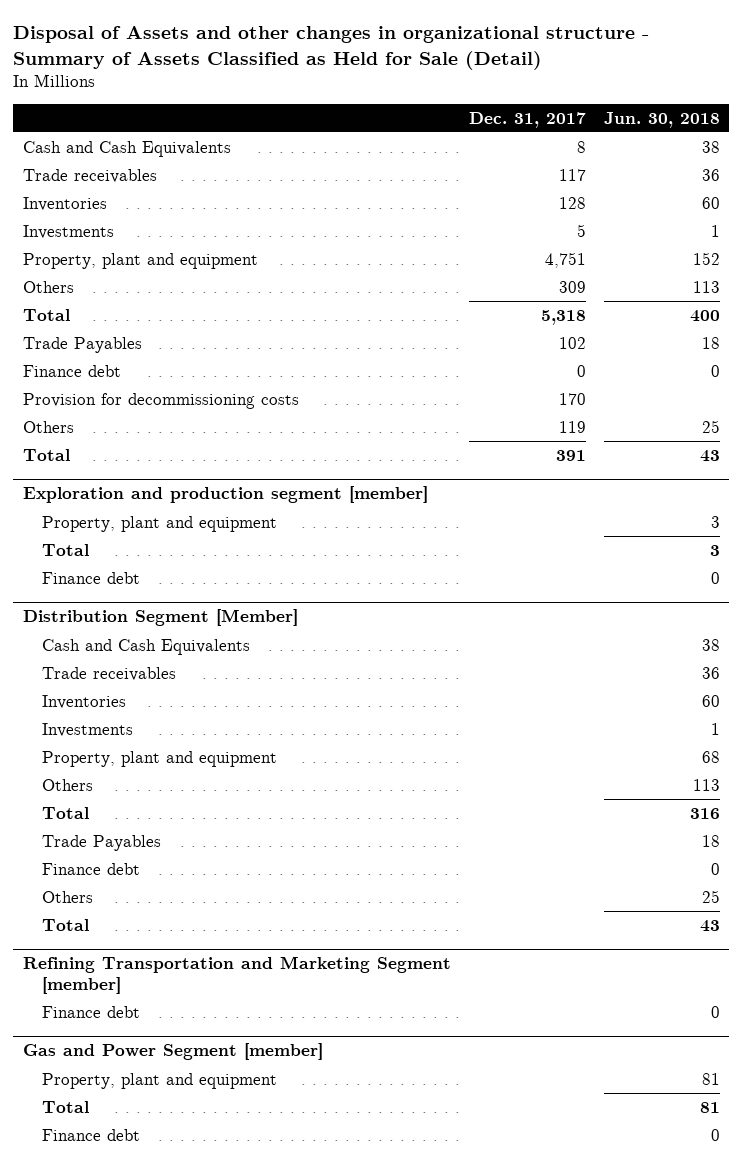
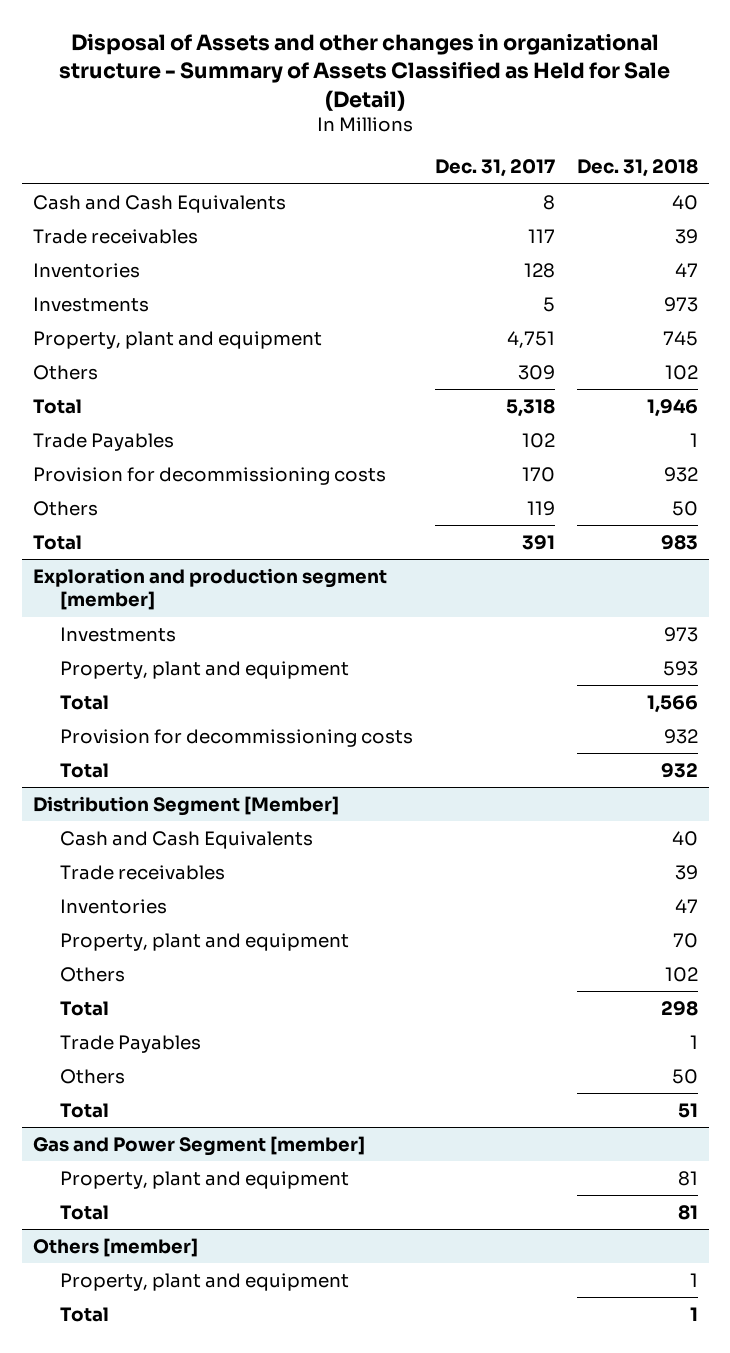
[604,111,721,128] Jun. 30, 2018 -> none
none -> [576,159,698,178] Dec. 31, 2018
[22,364,121,377] Finance debt -> none
none -> [60,626,177,642] Investments
[41,571,140,584] Finance debt -> none
none -> [60,728,414,747] Provision for decommissioning costs
none -> [60,762,110,778] Total
[41,722,133,737] Investments -> none
[41,862,140,875] Finance debt -> none
[22,956,451,994] Refining Transportation and Marketing Segment [member] -> none
[41,1005,140,1018] Finance debt -> none
[41,1128,140,1141] Finance debt -> none
none -> [32,1237,198,1257] Others [member]
none -> [60,1272,350,1291] Property, plant and equipment
none -> [60,1306,110,1322] Total

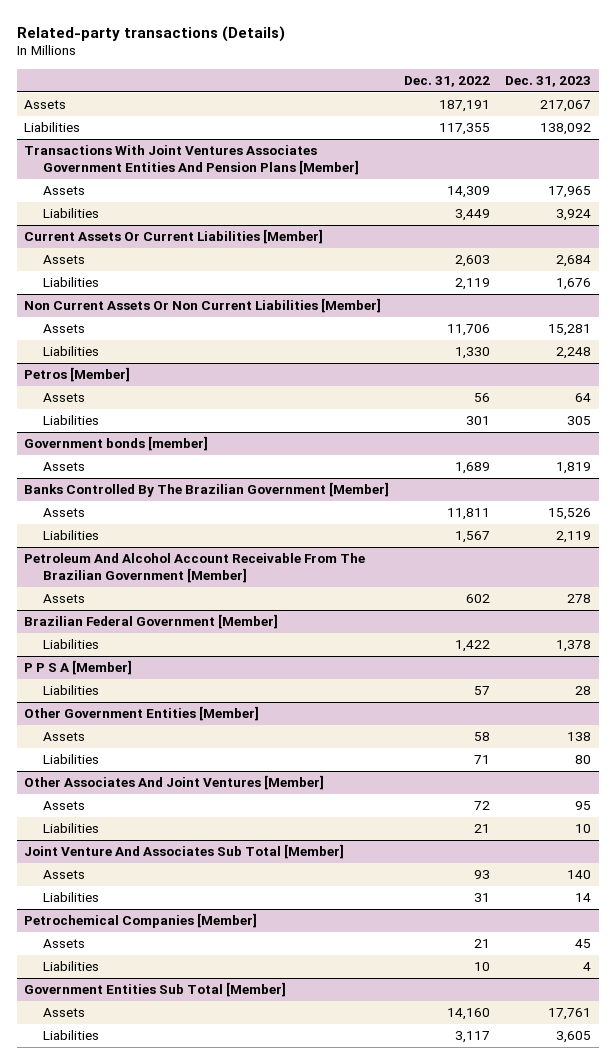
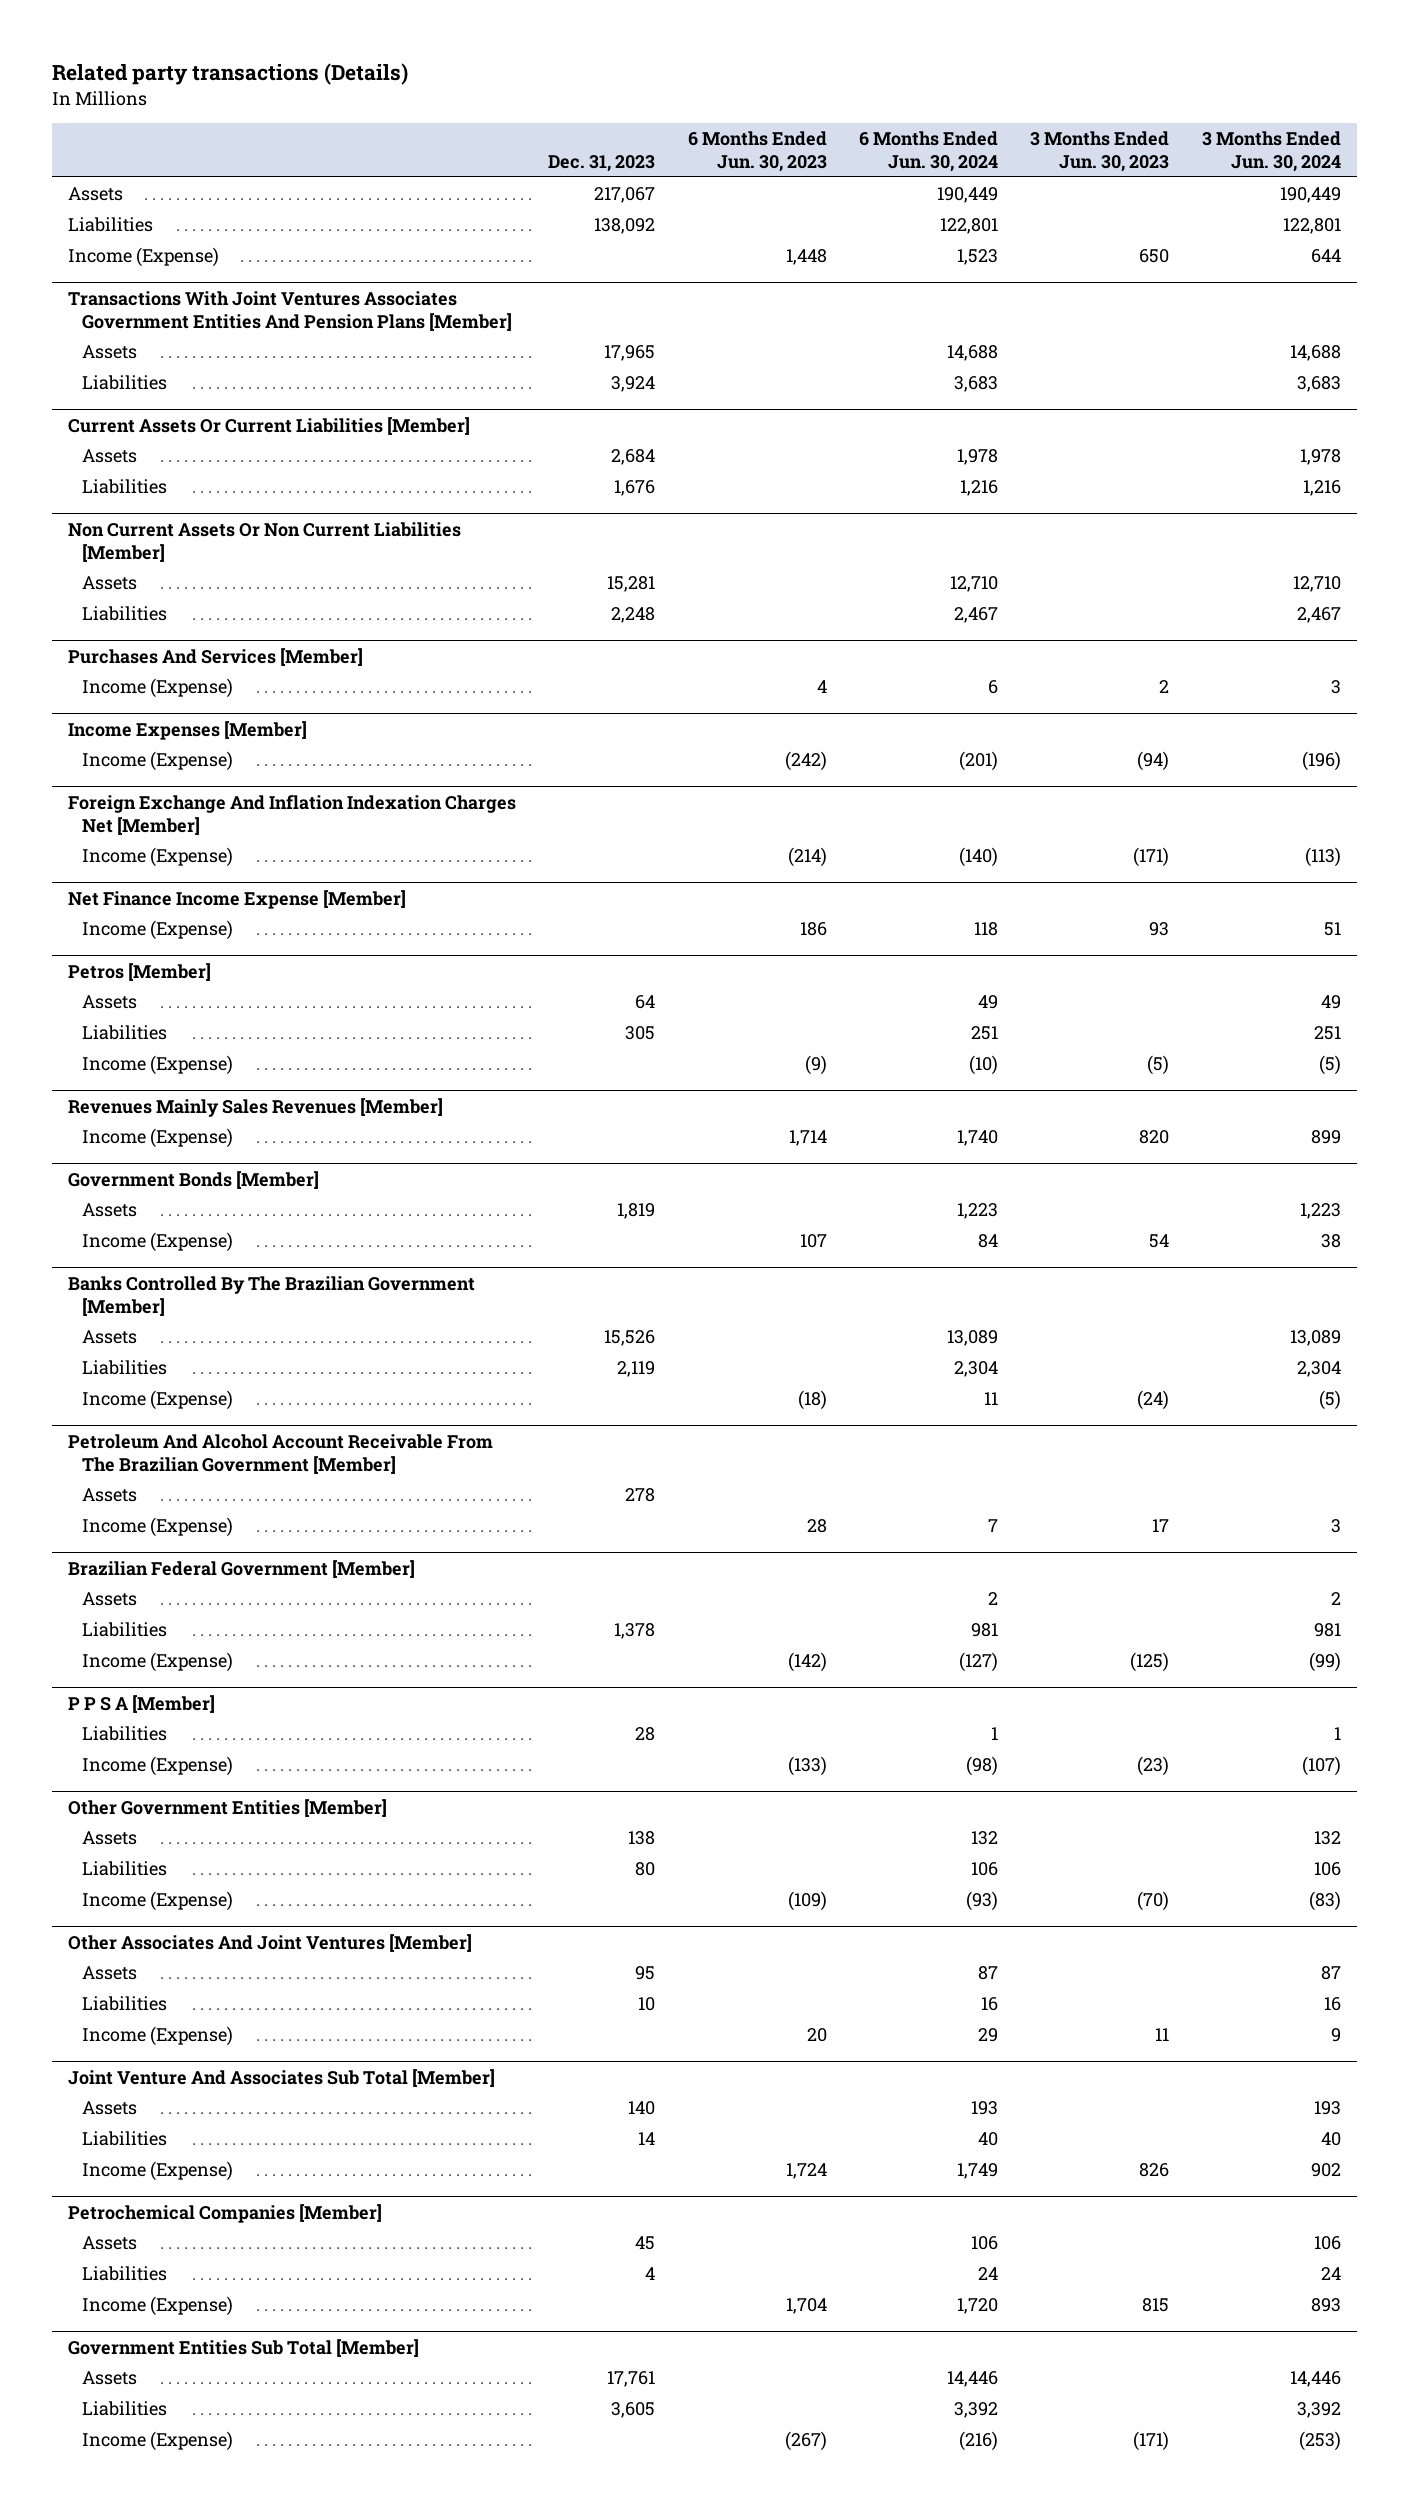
[16,25,285,42] Related-party transactions (Details) -> [51,62,408,85] Related party transactions (Details)
[404,75,491,87] Dec. 31, 2022 -> none
none -> [687,130,827,172] 6 Months Ended Jun. 30, 2023
none -> [858,130,998,172] 6 Months Ended Jun. 30, 2024
none -> [1030,130,1170,172] 3 Months Ended Jun. 30, 2023
none -> [1201,130,1341,172] 3 Months Ended Jun. 30, 2024
none -> [67,247,219,268] Income (Expense)
none -> [67,647,363,666] Purchases And Services [Member]
none -> [82,678,234,699] Income (Expense)
none -> [67,720,307,740] Income Expenses [Member]
none -> [82,751,234,772] Income (Expense)
none -> [67,794,516,835] Foreign Exchange And Inflation Indexation Charges Net [Member]
none -> [82,847,234,868] Income (Expense)
none -> [67,889,406,909] Net Finance Income Expense [Member]
none -> [82,920,234,941] Income (Expense)
none -> [82,1055,234,1076] Income (Expense)
none -> [67,1097,443,1117] Revenues Mainly Sales Revenues [Member]
none -> [82,1128,234,1149] Income (Expense)
[24,436,209,452] Government bonds [member] -> [67,1170,319,1189] Government Bonds [Member]
none -> [82,1232,234,1253] Income (Expense)
none -> [82,1390,234,1411] Income (Expense)
none -> [82,1517,234,1538] Income (Expense)
none -> [82,1592,138,1607] Assets
none -> [82,1652,234,1673] Income (Expense)
none -> [82,1756,234,1777] Income (Expense)
none -> [82,1891,234,1912] Income (Expense)
none -> [82,2026,234,2047] Income (Expense)
none -> [82,2161,234,2182] Income (Expense)
none -> [82,2296,234,2317] Income (Expense)
none -> [82,2431,234,2452] Income (Expense)

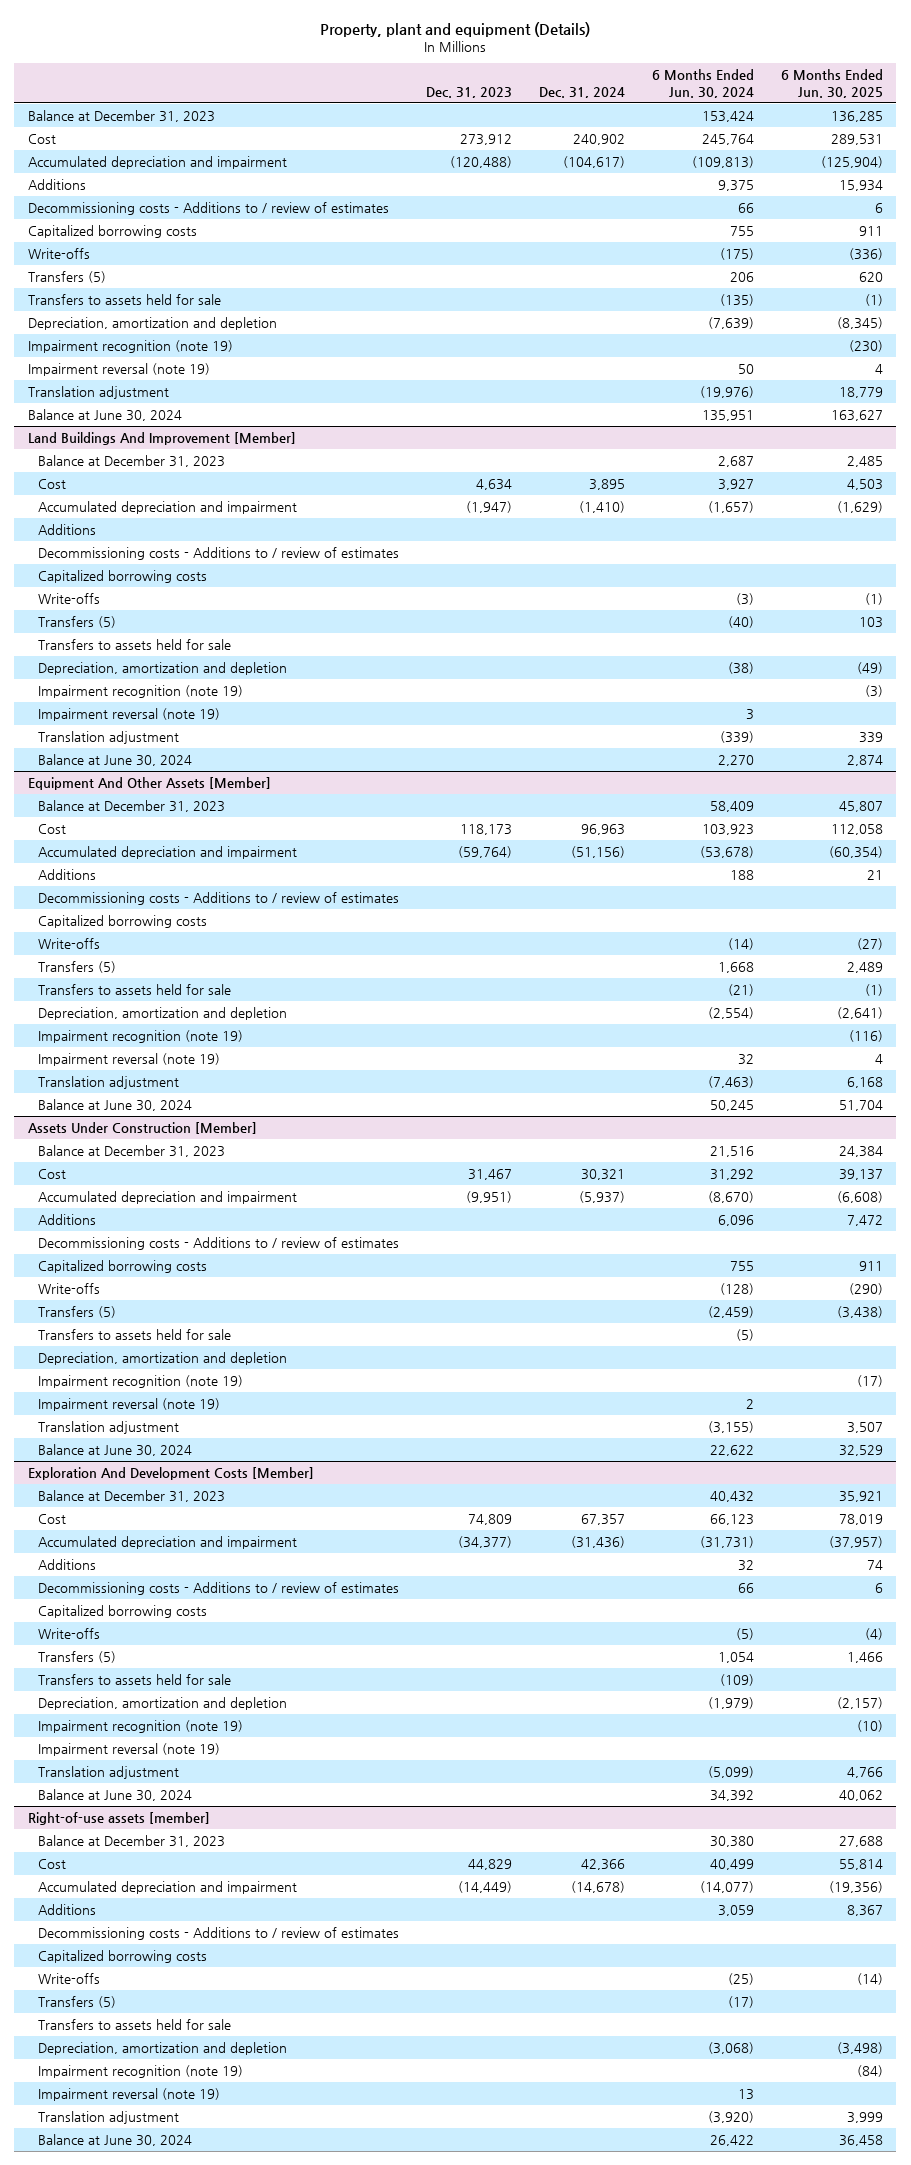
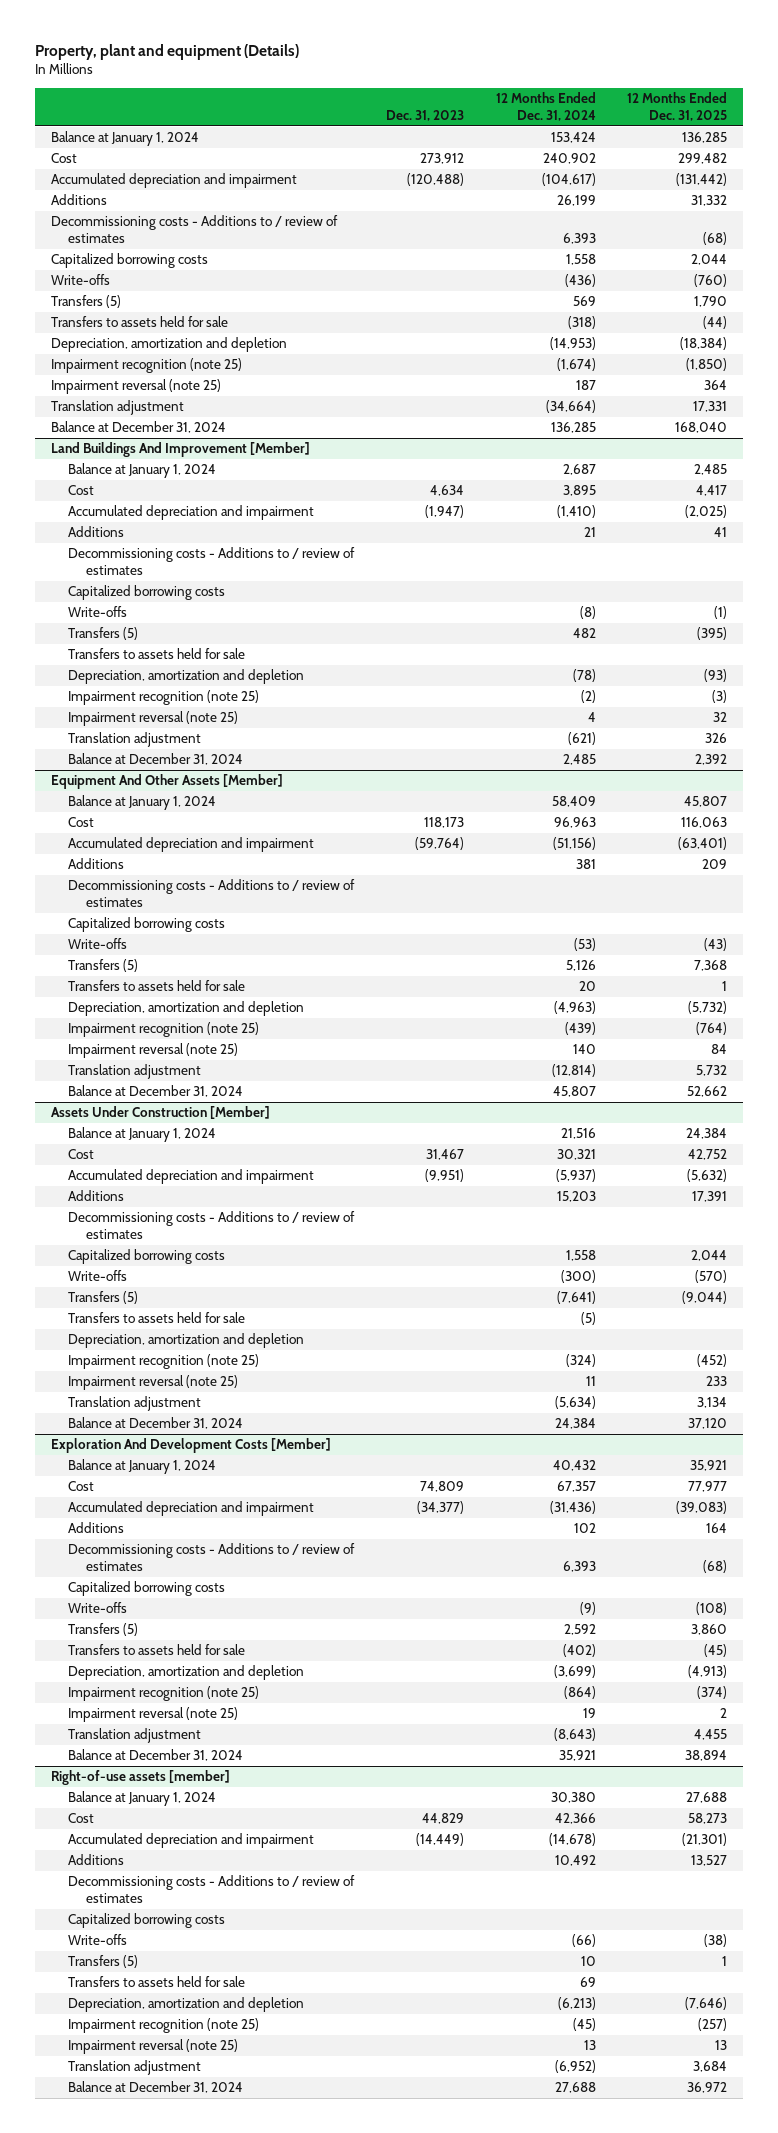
[539,86,626,98] Dec. 31, 2024 -> none
[651,69,754,98] 6 Months Ended Jun. 30, 2024 -> none
[780,69,883,98] 6 Months Ended Jun. 30, 2025 -> none
none -> [495,91,596,122] 12 Months Ended Dec. 31, 2024
none -> [627,91,728,122] 12 Months Ended Dec. 31, 2025
[27,109,215,122] Balance at December 31, 2023 -> [50,131,199,147] Balance at January 1, 2024
[27,339,233,353] Impairment recognition (note 19) -> [50,358,242,374] Impairment recognition (note 25)
[27,362,210,376] Impairment reversal (note 19) -> [50,379,221,395] Impairment reversal (note 25)
[27,408,182,421] Balance at June 30, 2024 -> [50,421,226,434] Balance at December 31, 2024
[38,454,226,467] Balance at December 31, 2023 -> [68,463,217,479] Balance at January 1, 2024
[38,684,244,698] Impairment recognition (note 19) -> [68,690,260,706] Impairment recognition (note 25)
[38,707,221,721] Impairment reversal (note 19) -> [68,711,239,727] Impairment reversal (note 25)
[38,753,193,766] Balance at June 30, 2024 -> [68,753,244,766] Balance at December 31, 2024
[38,799,226,812] Balance at December 31, 2023 -> [68,795,217,811] Balance at January 1, 2024
[38,1029,244,1043] Impairment recognition (note 19) -> [68,1022,260,1038] Impairment recognition (note 25)
[38,1052,221,1066] Impairment reversal (note 19) -> [68,1043,239,1059] Impairment reversal (note 25)
[38,1098,193,1111] Balance at June 30, 2024 -> [68,1085,244,1098] Balance at December 31, 2024
[38,1144,226,1157] Balance at December 31, 2023 -> [68,1127,217,1143] Balance at January 1, 2024
[38,1374,244,1388] Impairment recognition (note 19) -> [68,1354,260,1370] Impairment recognition (note 25)
[38,1397,221,1411] Impairment reversal (note 19) -> [68,1375,239,1391] Impairment reversal (note 25)
[38,1443,193,1456] Balance at June 30, 2024 -> [68,1417,244,1430] Balance at December 31, 2024
[38,1489,226,1502] Balance at December 31, 2023 -> [68,1459,217,1475] Balance at January 1, 2024
[38,1719,244,1733] Impairment recognition (note 19) -> [68,1686,260,1702] Impairment recognition (note 25)
[38,1742,221,1756] Impairment reversal (note 19) -> [68,1707,239,1723] Impairment reversal (note 25)
[38,1788,193,1801] Balance at June 30, 2024 -> [68,1749,244,1762] Balance at December 31, 2024
[38,1834,226,1847] Balance at December 31, 2023 -> [68,1791,217,1807] Balance at January 1, 2024
[38,2064,244,2078] Impairment recognition (note 19) -> [68,2018,260,2034] Impairment recognition (note 25)
[38,2087,221,2101] Impairment reversal (note 19) -> [68,2039,239,2055] Impairment reversal (note 25)
[38,2133,193,2146] Balance at June 30, 2024 -> [68,2081,244,2094] Balance at December 31, 2024

